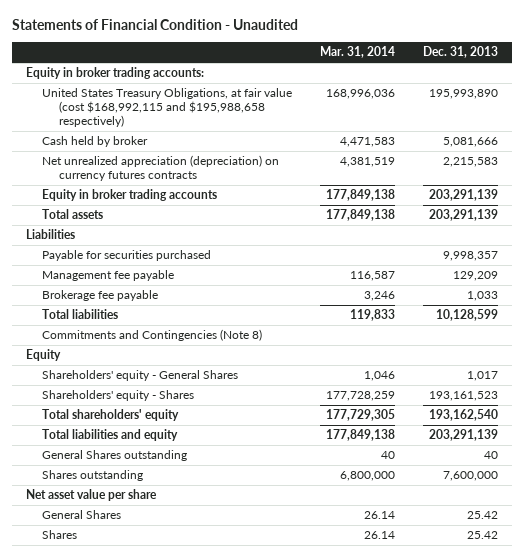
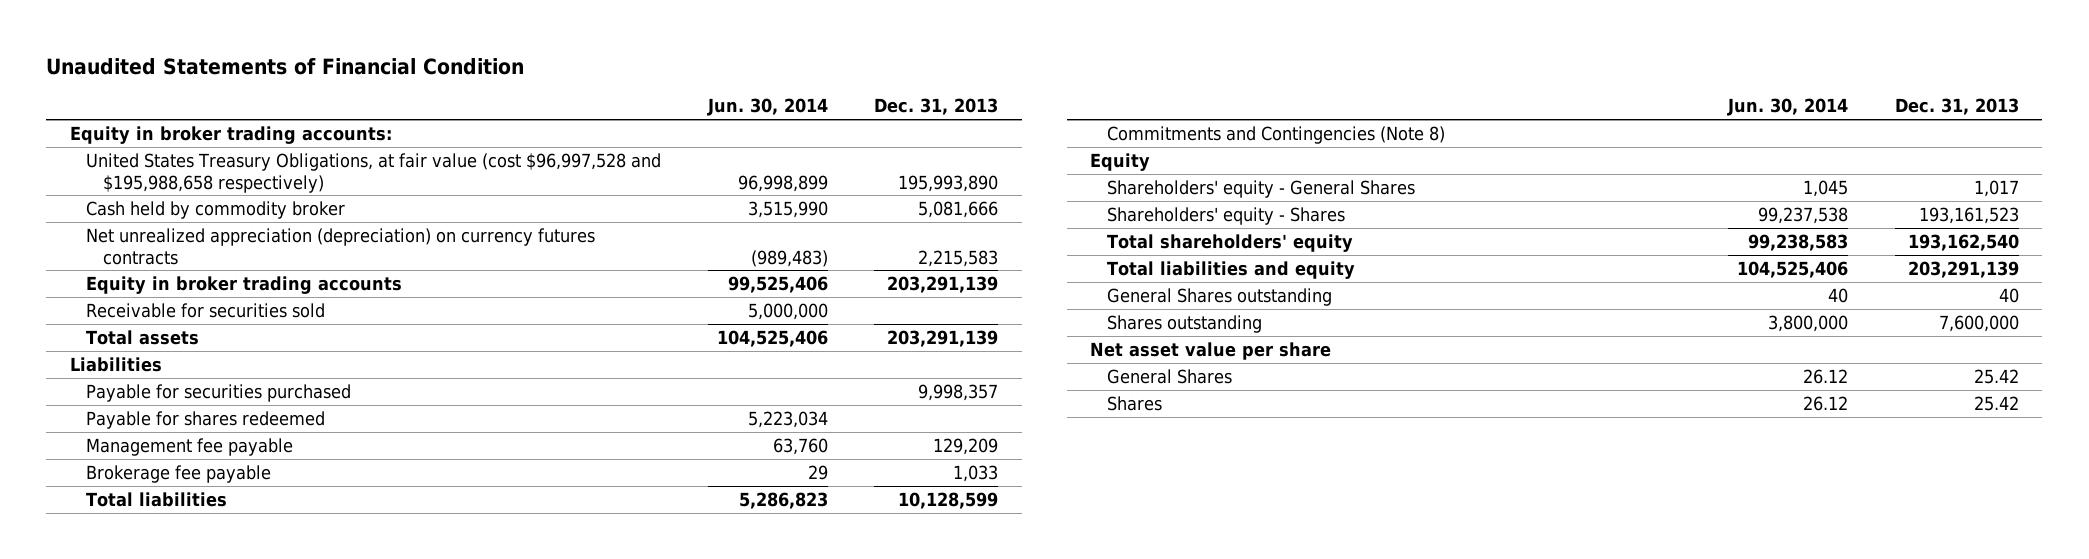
[12,19,299,31] Statements of Financial Condition - Unaudited -> [46,58,525,76] Unaudited Statements of Financial Condition
[320,46,396,59] Mar. 31, 2014 -> none
none -> [706,98,828,117] Jun. 30, 2014
[42,88,293,128] United States Treasury Obligations, at fair value (cost $168,992,115 and $195,988,658 respectively) -> [86,153,662,193] United States Treasury Obligations, at fair value (cost $96,997,528 and $195,988,658 respectively)
[42,136,149,148] Cash held by broker -> [86,201,346,220] Cash held by commodity broker
none -> [86,303,326,319] Receivable for securities sold
none -> [86,411,326,430] Payable for shares redeemed

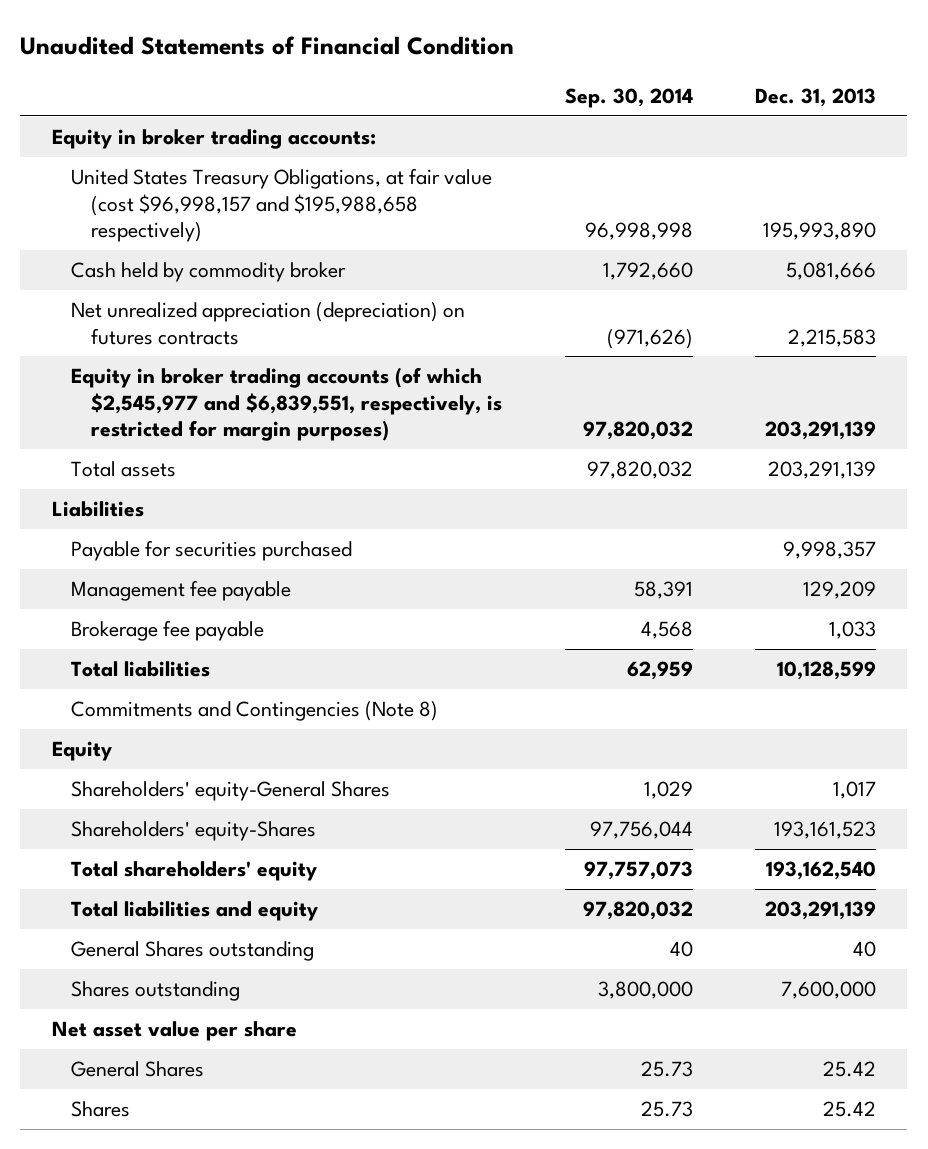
[706,98,828,117] Jun. 30, 2014 -> none
none -> [564,87,693,108] Sep. 30, 2014
[86,153,662,193] United States Treasury Obligations, at fair value (cost $96,997,528 and $195,988,658 respectively) -> [71,168,493,242] United States Treasury Obligations, at fair value (cost $96,998,157 and $195,988,658 respectively)
[86,303,326,319] Receivable for securities sold -> none
[86,228,596,265] Net unrealized appreciation (depreciation) on currency futures contracts -> [71,302,466,345] Net unrealized appreciation (depreciation) on futures contracts
[86,276,403,295] Equity in broker trading accounts -> [71,367,503,441] Equity in broker trading accounts (of which $2,545,977 and $6,839,551, respectively, is restricted for margin purposes)
[86,411,326,430] Payable for shares redeemed -> none
[1106,180,1415,199] Shareholders' equity - General Shares -> [71,781,391,802] Shareholders' equity-General Shares
[1106,207,1345,226] Shareholders' equity - Shares -> [71,821,317,842] Shareholders' equity-Shares

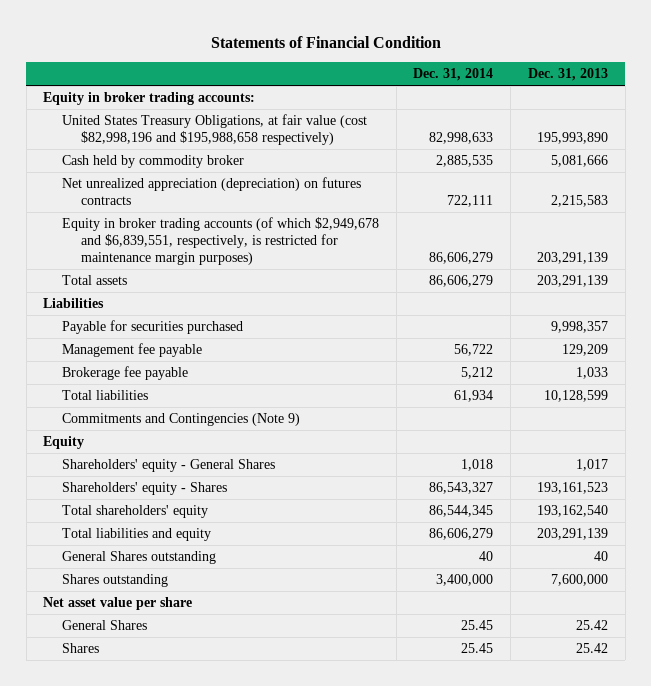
[20,35,515,55] Unaudited Statements of Financial Condition -> [210,35,441,48] Statements of Financial Condition
[564,87,693,108] Sep. 30, 2014 -> none
none -> [413,68,494,82] Dec. 31, 2014
[71,168,493,242] United States Treasury Obligations, at fair value (cost $96,998,157 and $195,988,658 respectively) -> [62,114,368,146] United States Treasury Obligations, at fair value (cost $82,998,196 and $195,988,658 respectively)
[71,367,503,441] Equity in broker trading accounts (of which $2,545,977 and $6,839,551, respectively, is restricted for margin purposes) -> [62,217,380,265] Equity in broker trading accounts (of which $2,949,678 and $6,839,551, respectively, is restricted for maintenance margin purposes)
[71,701,439,722] Commitments and Contingencies (Note 8) -> [62,413,301,427] Commitments and Contingencies (Note 9)
[71,781,391,802] Shareholders' equity-General Shares -> [62,459,276,473] Shareholders' equity - General Shares
[71,821,317,842] Shareholders' equity-Shares -> [62,482,228,496] Shareholders' equity - Shares

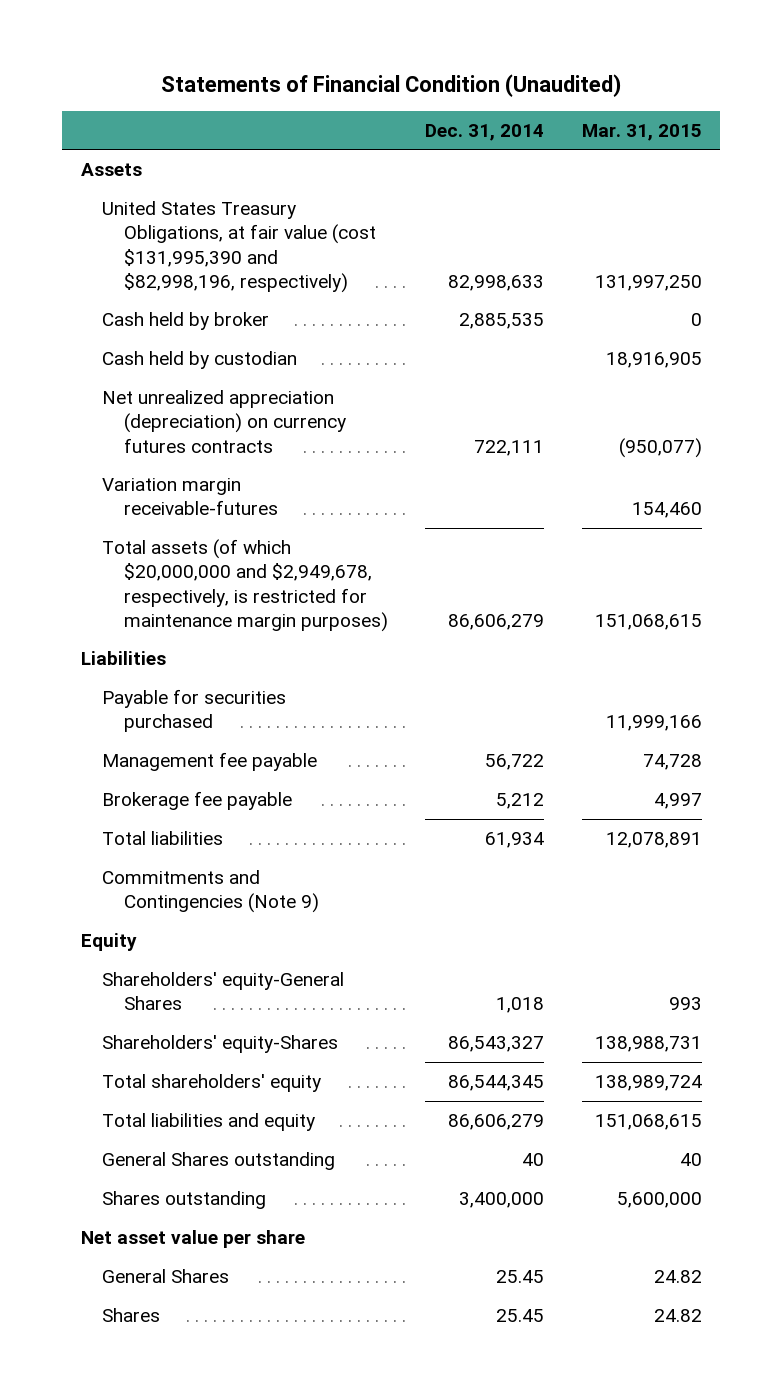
[210,35,441,48] Statements of Financial Condition -> [161,73,622,97] Statements of Financial Condition (Unaudited)
[527,68,608,82] Dec. 31, 2013 -> none
none -> [581,123,702,141] Mar. 31, 2015
[43,92,256,106] Equity in broker trading accounts: -> none
[62,217,380,265] Equity in broker trading accounts (of which $2,949,678 and $6,839,551, respectively, is restricted for maintenance margin purposes) -> none
none -> [80,163,142,177] Assets
[62,114,368,146] United States Treasury Obligations, at fair value (cost $82,998,196 and $195,988,658 respectively) -> [102,201,376,293] United States Treasury Obligations, at fair value (cost $131,995,390 and $82,998,196, respectively)
[62,155,245,169] Cash held by commodity broker -> [102,312,270,331] Cash held by broker
none -> [102,351,298,370] Cash held by custodian
[62,177,362,206] Net unrealized appreciation (depreciation) on futures contracts -> [102,390,346,453] Net unrealized appreciation (depreciation) on currency futures contracts
none -> [102,478,278,516] Variation margin receivable-futures
[62,275,128,286] Total assets -> [102,539,388,632] Total assets (of which $20,000,000 and $2,949,678, respectively, is restricted for maintenance margin purposes)
[62,459,276,473] Shareholders' equity - General Shares -> [102,972,345,1011] Shareholders' equity-General Shares
[62,482,228,496] Shareholders' equity - Shares -> [102,1035,339,1054] Shareholders' equity-Shares

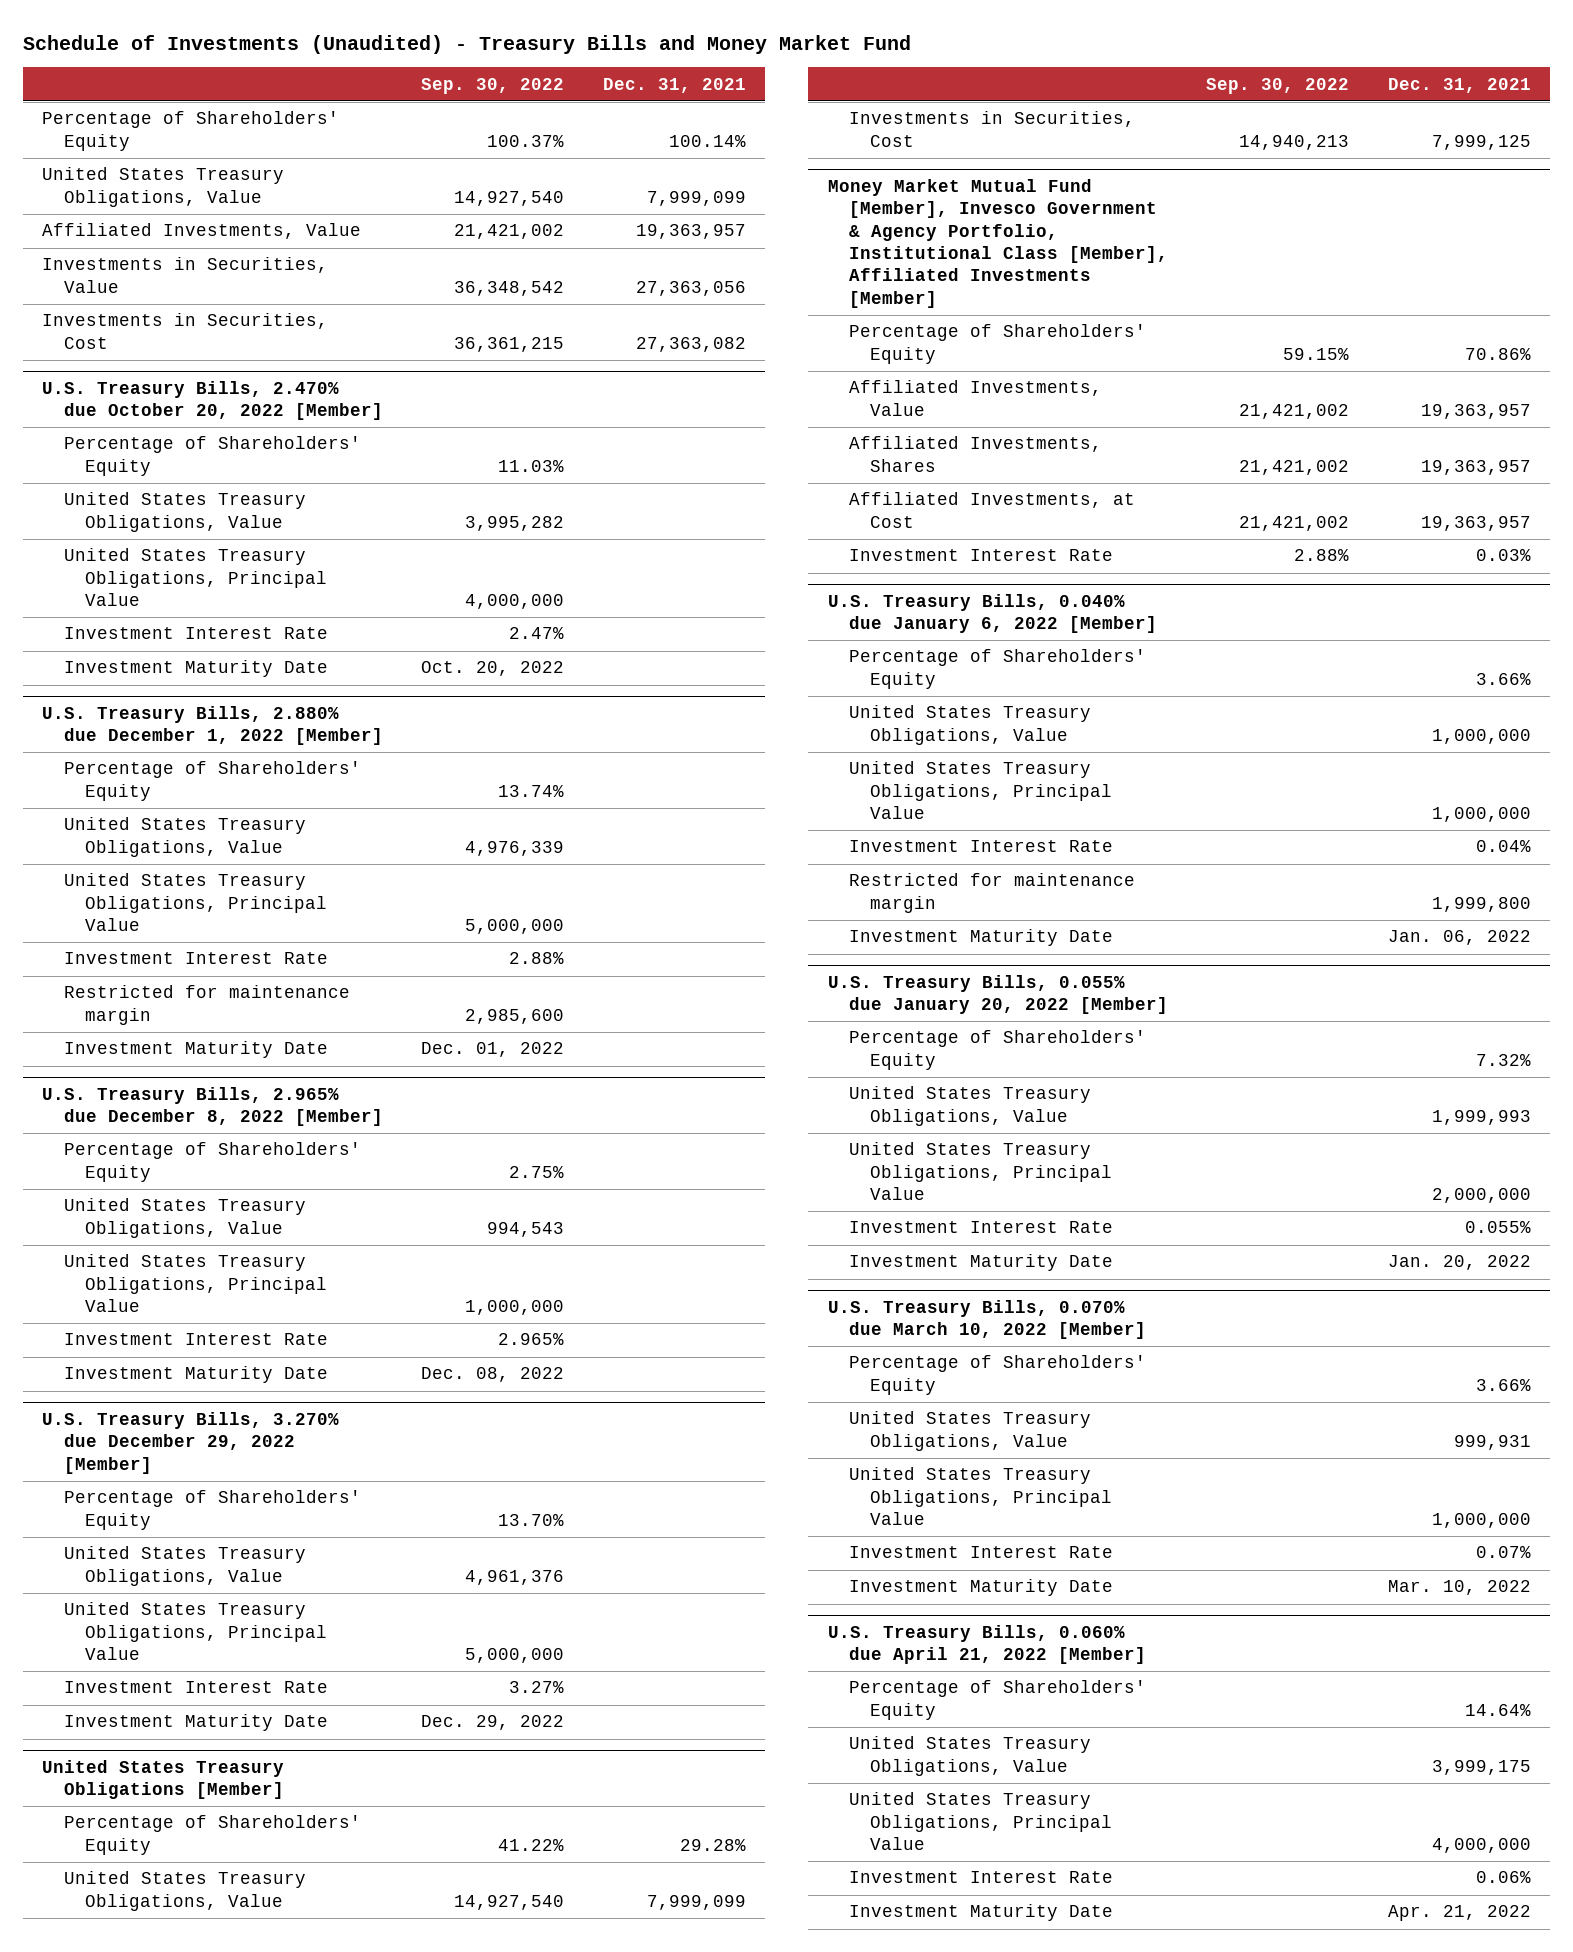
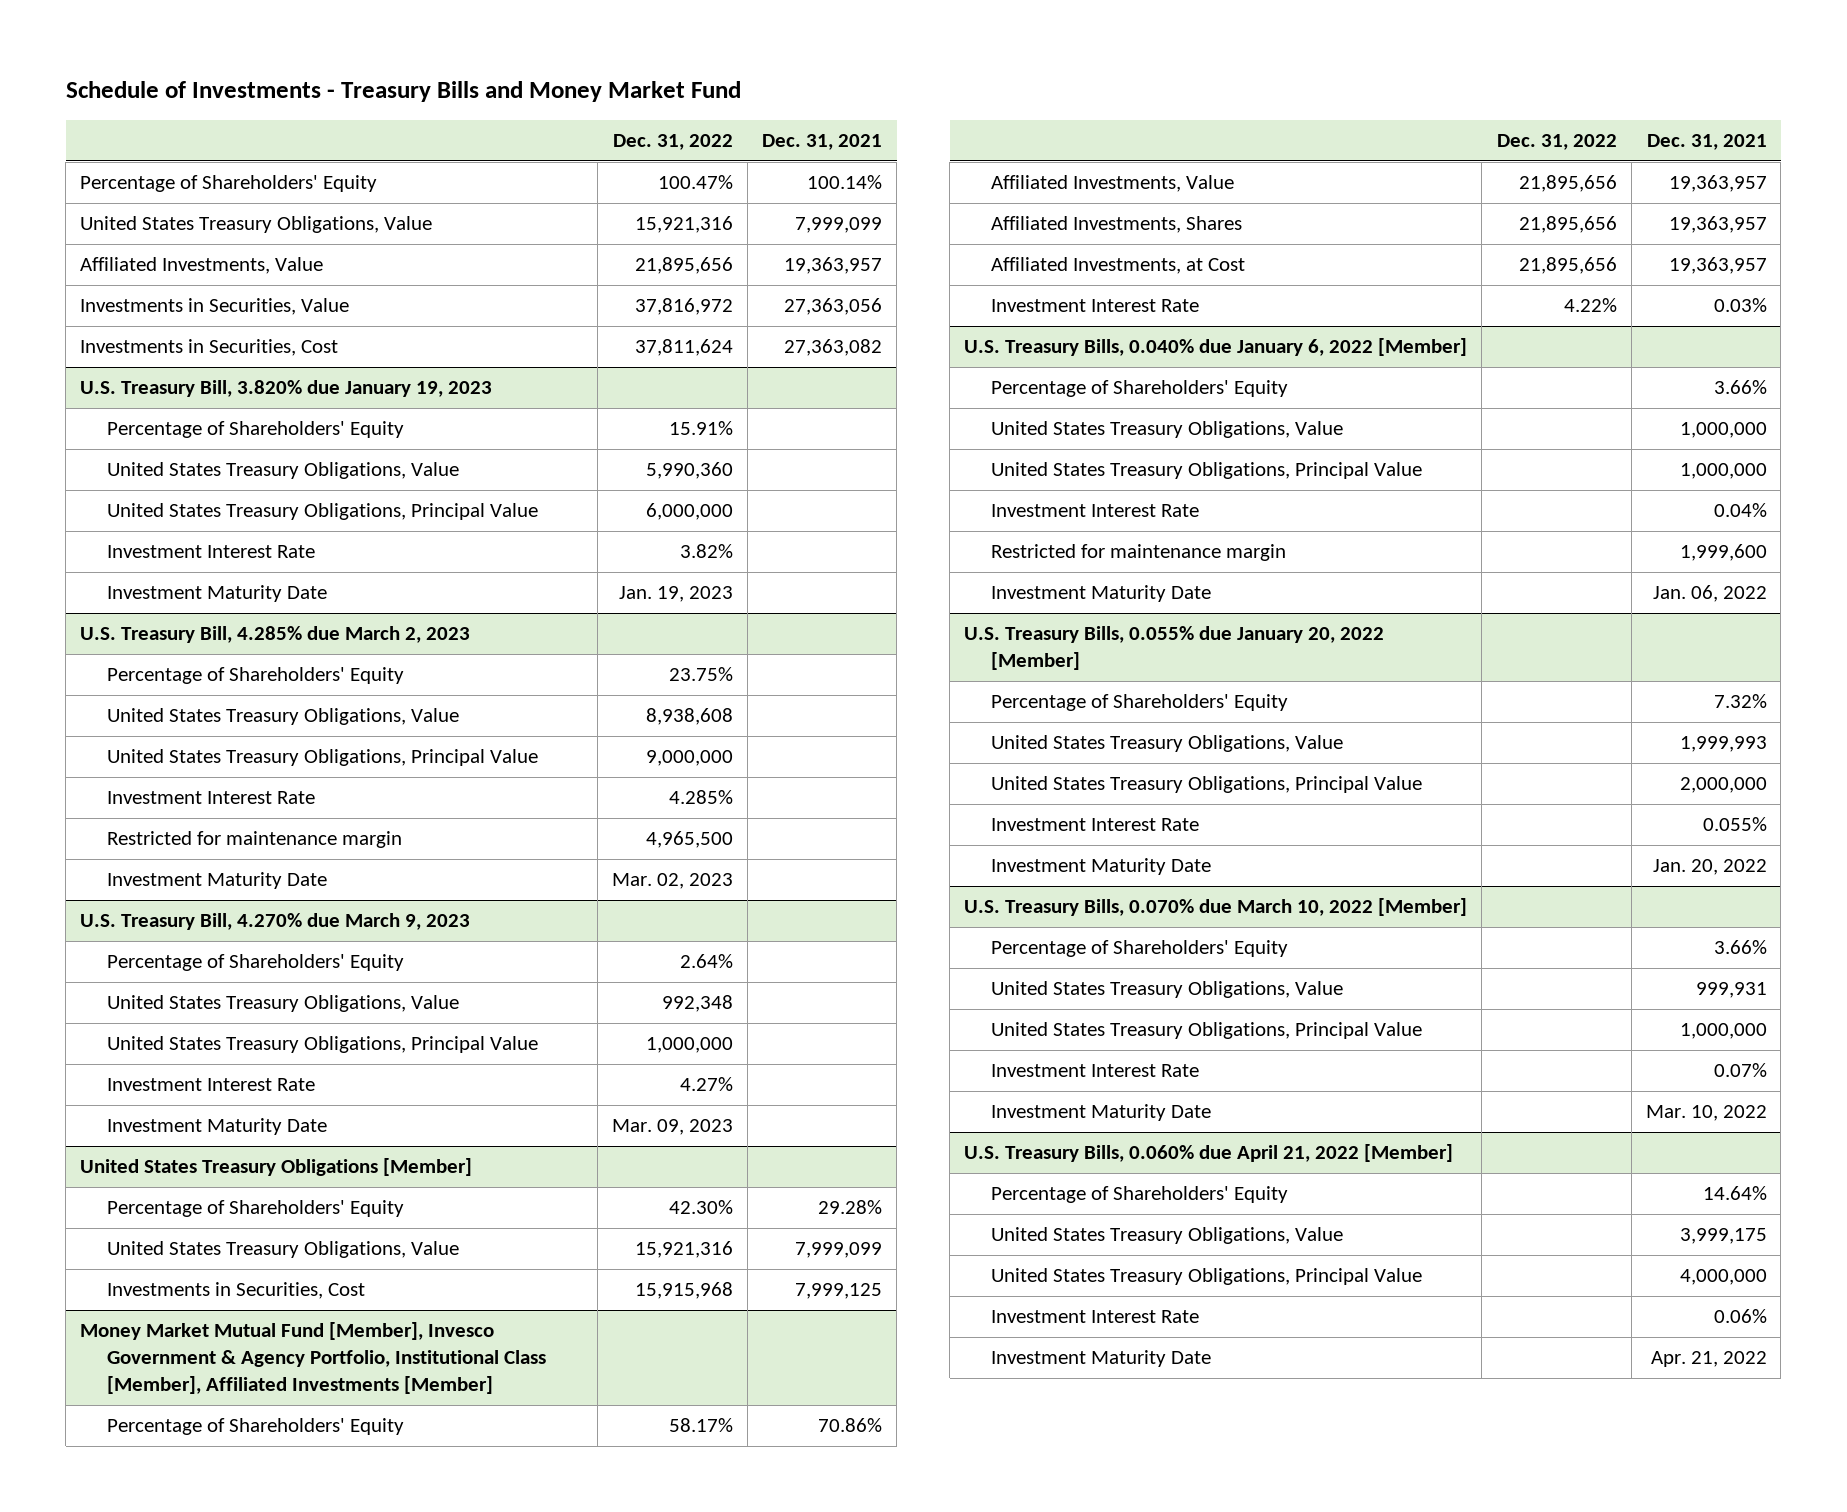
[23,34,912,54] Schedule of Investments (Unaudited) - Treasury Bills and Money Market Fund -> [65,81,741,103] Schedule of Investments - Treasury Bills and Money Market Fund
[421,77,565,94] Sep. 30, 2022 -> none
none -> [612,134,733,151] Dec. 31, 2022
[42,380,383,421] U.S. Treasury Bills, 2.470% due October 20, 2022 [Member] -> none
none -> [79,380,492,398] U.S. Treasury Bill, 3.820% due January 19, 2023
[42,705,383,746] U.S. Treasury Bills, 2.880% due December 1, 2022 [Member] -> none
none -> [79,626,470,644] U.S. Treasury Bill, 4.285% due March 2, 2023
[42,1086,383,1127] U.S. Treasury Bills, 2.965% due December 8, 2022 [Member] -> none
[63,1142,361,1182] Percentage of Shareholders' Equity -> none
[63,1198,306,1238] United States Treasury Obligations, Value -> none
[63,1254,327,1313] United States Treasury Obligations, Principal Value -> none
[63,1333,328,1346] Investment Interest Rate -> none
[63,1366,328,1384] Investment Maturity Date -> none
[42,1411,340,1474] U.S. Treasury Bills, 3.270% due December 29, 2022 [Member] -> none
none -> [79,913,470,931] U.S. Treasury Bill, 4.270% due March 9, 2023
[1432,896,1532,912] 1,999,800 -> [1679,544,1767,562] 1,999,600

